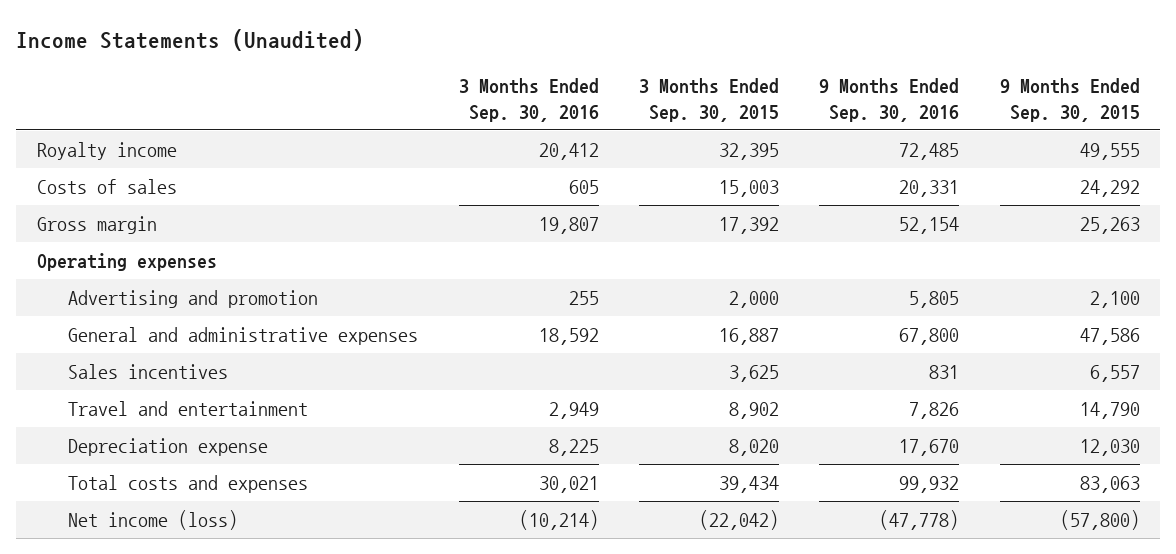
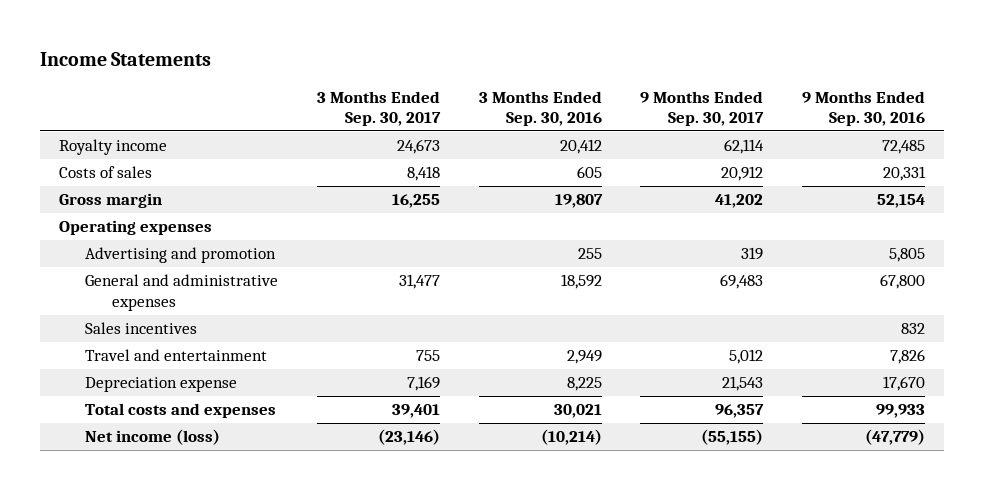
[16,29,365,52] Income Statements (Unaudited) -> [39,52,211,67] Income Statements
[638,77,779,122] 3 Months Ended Sep. 30, 2015 -> none
[999,77,1140,122] 9 Months Ended Sep. 30, 2015 -> none
none -> [317,90,442,127] 3 Months Ended Sep. 30, 2017
none -> [640,90,765,127] 9 Months Ended Sep. 30, 2017
[929,364,960,379] 831 -> [901,323,926,335] 832
[899,475,960,493] 99,932 -> [876,404,926,419] 99,933
[879,509,960,530] (47,778) -> [865,429,926,446] (47,779)

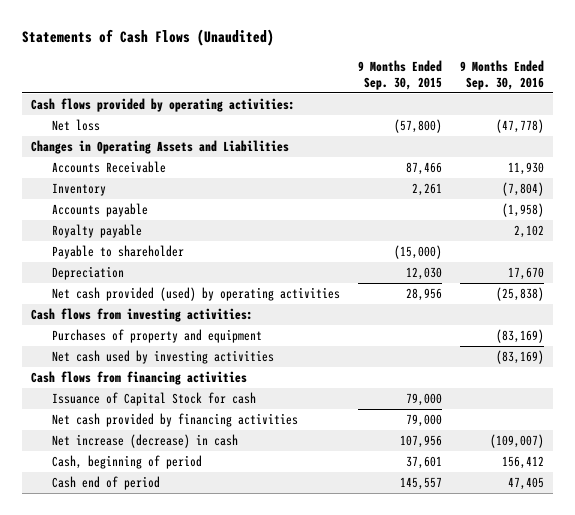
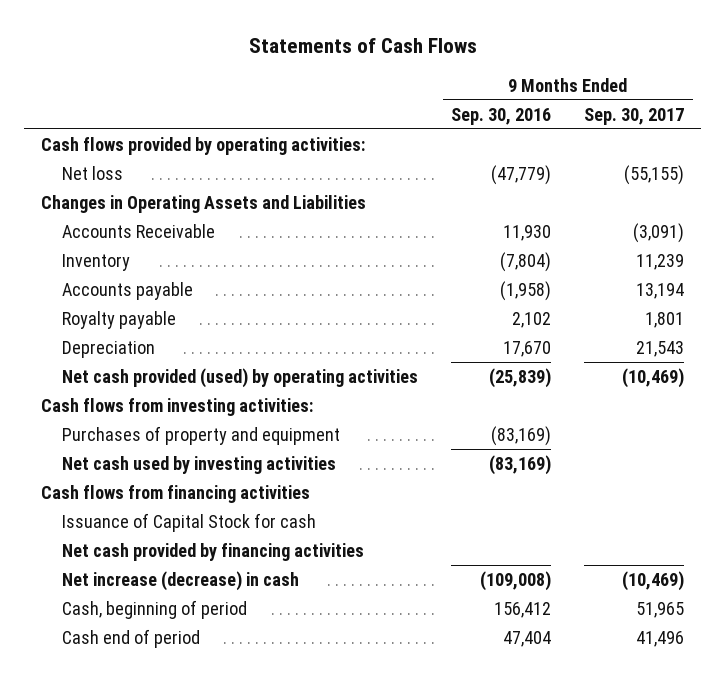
[22,29,275,47] Statements of Cash Flows (Unaudited) -> [248,37,477,53] Statements of Cash Flows
[357,59,442,90] 9 Months Ended Sep. 30, 2015 -> none
none -> [584,107,685,125] Sep. 30, 2017
[495,119,544,134] (47,778) -> [491,164,552,185] (47,779)
[51,245,184,260] Payable to shareholder -> none
[495,287,544,302] (25,838) -> [489,367,552,388] (25,839)
[489,434,544,449] (109,007) -> [480,570,552,591] (109,008)
[507,477,544,491] 47,405 -> [503,630,552,647] 47,404

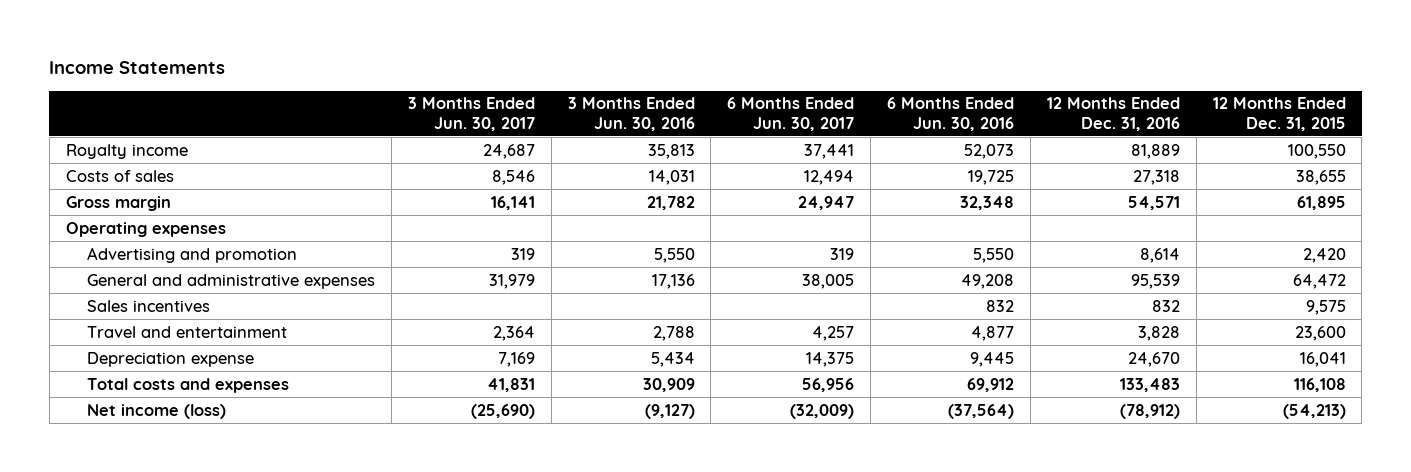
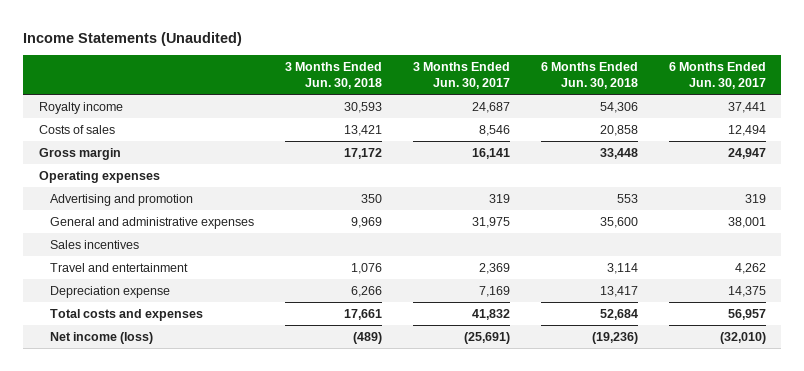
[49,61,226,75] Income Statements -> [23,31,243,46] Income Statements (Unaudited)
[567,97,695,131] 3 Months Ended Jun. 30, 2016 -> none
[887,97,1015,131] 6 Months Ended Jun. 30, 2016 -> none
[1046,97,1180,131] 12 Months Ended Dec. 31, 2016 -> none
[1212,97,1346,131] 12 Months Ended Dec. 31, 2015 -> none
none -> [284,62,382,89] 3 Months Ended Jun. 30, 2018
none -> [540,62,638,89] 6 Months Ended Jun. 30, 2018
[488,273,535,289] 31,979 -> [471,216,510,228] 31,975
[802,273,855,289] 38,005 -> [727,216,766,228] 38,001
[492,325,535,341] 2,364 -> [478,262,510,274] 2,369
[812,325,855,341] 4,257 -> [734,262,766,274] 4,262
[486,377,535,392] 41,831 -> [471,308,510,320] 41,832
[802,377,855,392] 56,956 -> [727,308,766,320] 56,957
[470,403,535,419] (25,690) -> [463,331,510,344] (25,691)
[790,403,855,419] (32,009) -> [719,331,766,344] (32,010)

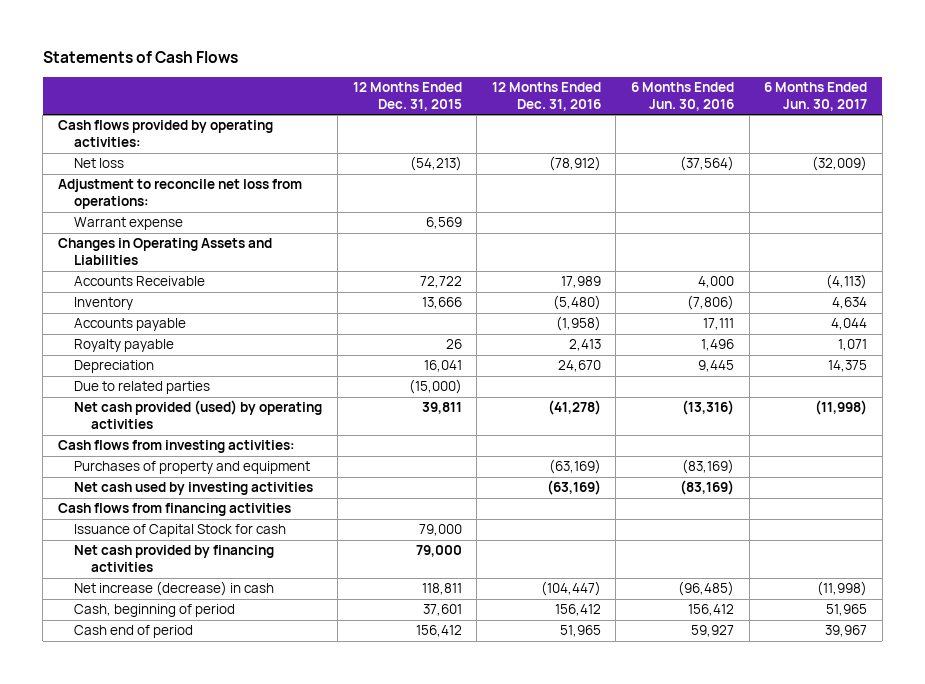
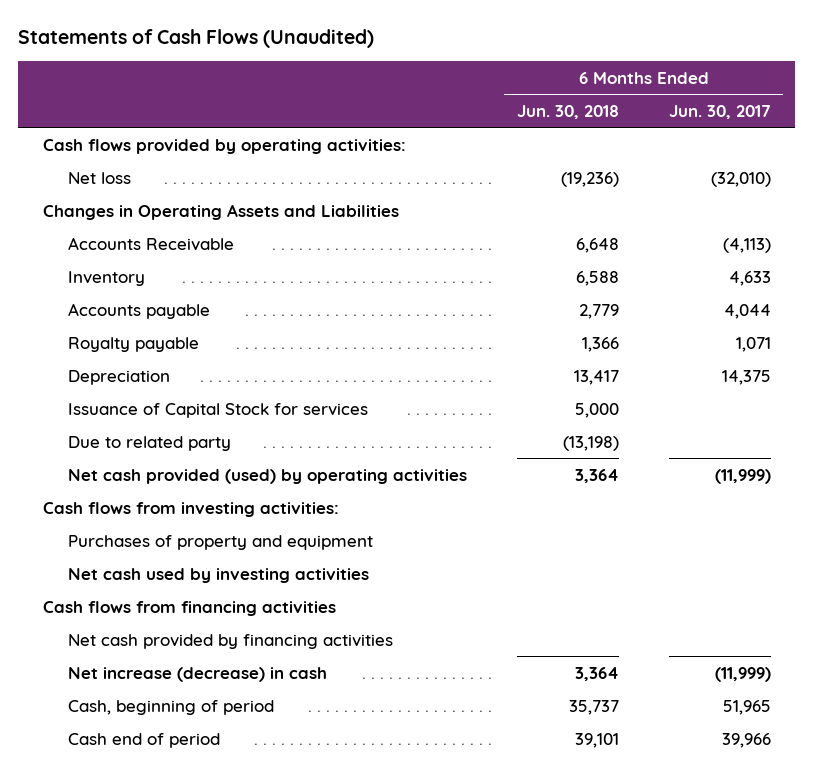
[42,51,238,64] Statements of Cash Flows -> [17,29,374,49] Statements of Cash Flows (Unaudited)
[352,82,462,111] 12 Months Ended Dec. 31, 2015 -> none
[491,82,601,111] 12 Months Ended Dec. 31, 2016 -> none
[631,82,735,111] 6 Months Ended Jun. 30, 2016 -> none
none -> [516,104,619,119] Jun. 30, 2018
[57,179,302,210] Adjustment to reconcile net loss from operations: -> none
[74,217,184,231] Warrant expense -> none
[812,156,868,172] (32,009) -> [710,171,771,187] (32,010)
[832,297,868,310] 4,634 -> [728,270,771,286] 4,633
none -> [67,402,368,418] Issuance of Capital Stock for services
[74,381,211,395] Due to related parties -> [67,435,231,451] Due to related party
[815,400,868,416] (11,998) -> [714,468,771,484] (11,999)
[74,524,287,538] Issuance of Capital Stock for cash -> none
[817,581,868,597] (11,998) -> [714,666,771,682] (11,999)
[825,625,868,638] 39,967 -> [721,732,771,748] 39,966

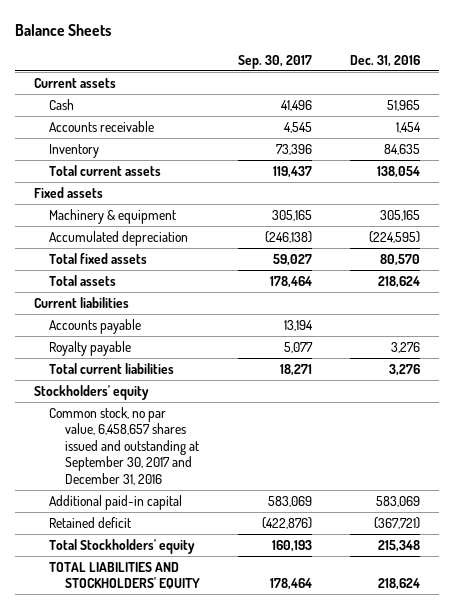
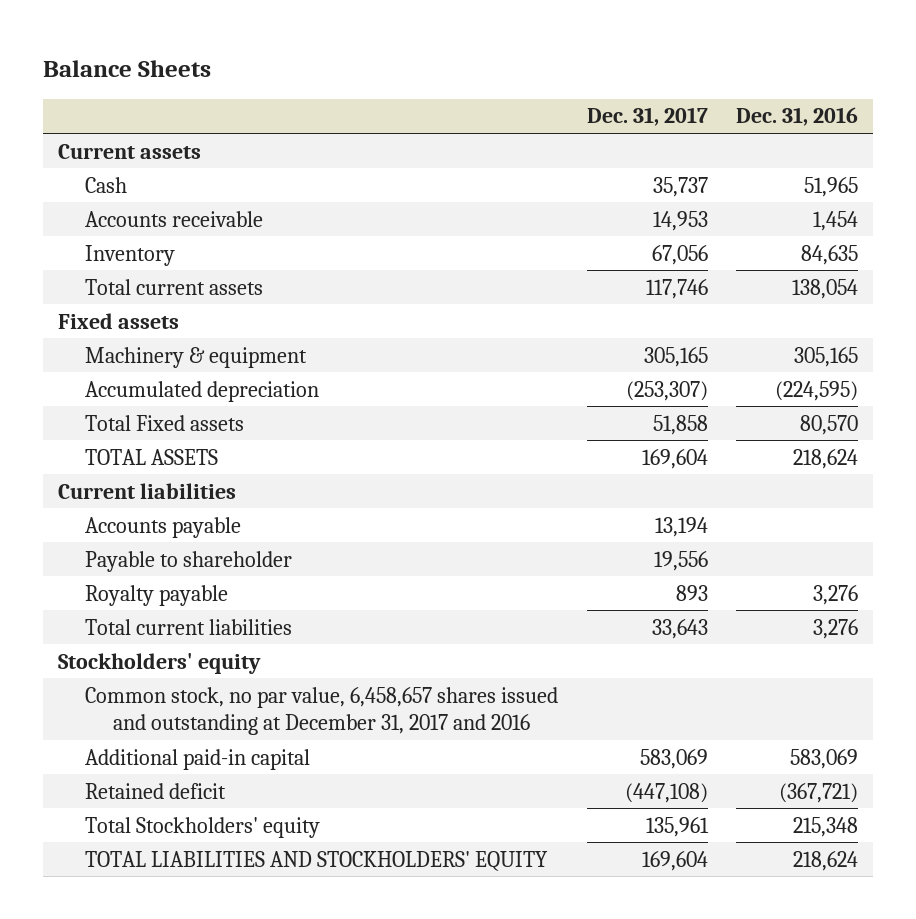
[237,55,312,70] Sep. 30, 2017 -> none
none -> [586,107,708,127] Dec. 31, 2017
[49,252,148,264] Total fixed assets -> [85,414,245,431] Total Fixed assets
[49,274,117,286] Total assets -> [85,448,219,465] TOTAL ASSETS
none -> [85,550,293,572] Payable to shareholder
[49,406,199,485] Common stock, no par value, 6,458,657 shares issued and outstanding at September 30, 2017 and December 31, 2016 -> [85,686,559,736] Common stock, no par value, 6,458,657 shares issued and outstanding at December 31, 2017 and 2016

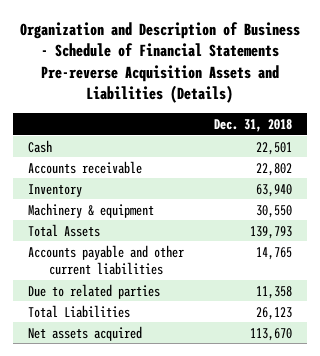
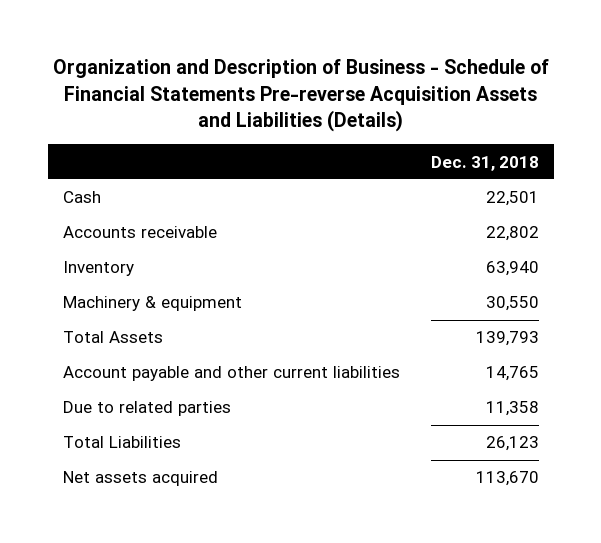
[28,244,185,275] Accounts payable and other current liabilities -> [62,366,400,382] Account payable and other current liabilities

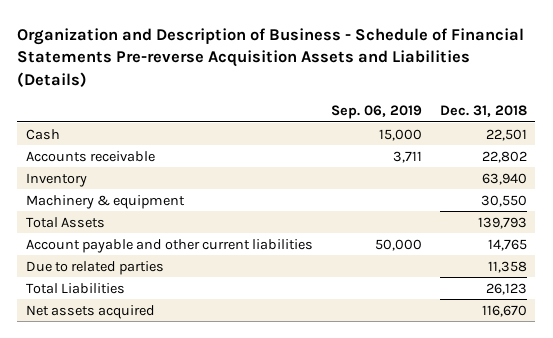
none -> [330,105,422,120] Sep. 06, 2019
[475,471,539,487] 113,670 -> [481,304,527,317] 116,670

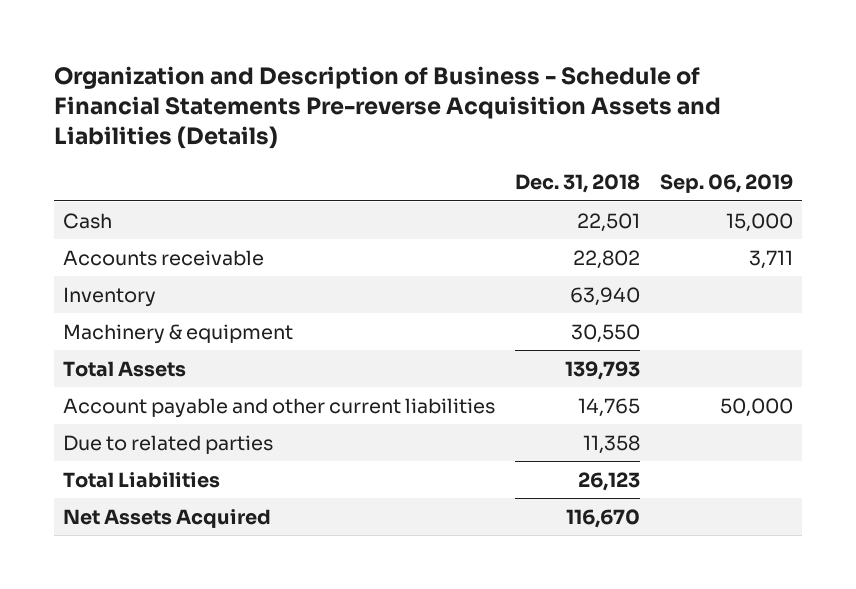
[26,304,156,319] Net assets acquired -> [63,508,272,528] Net Assets Acquired

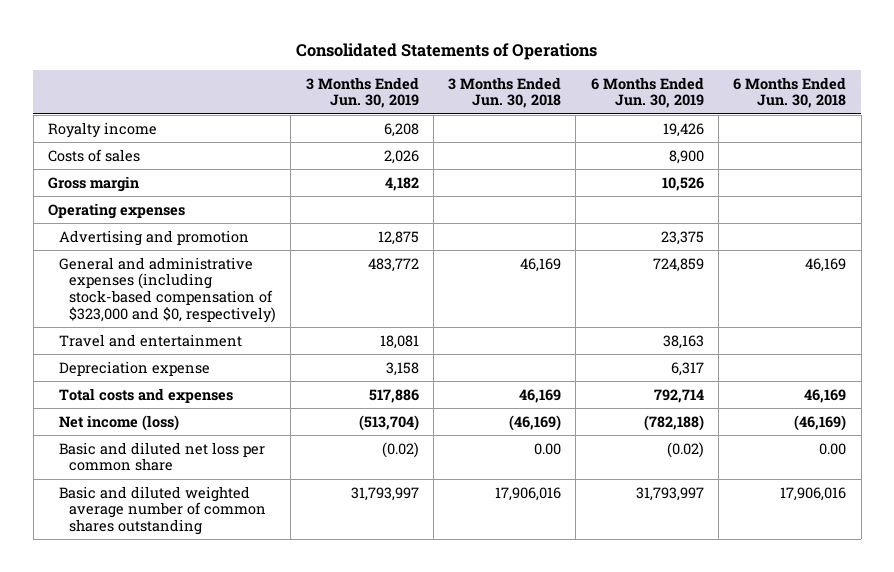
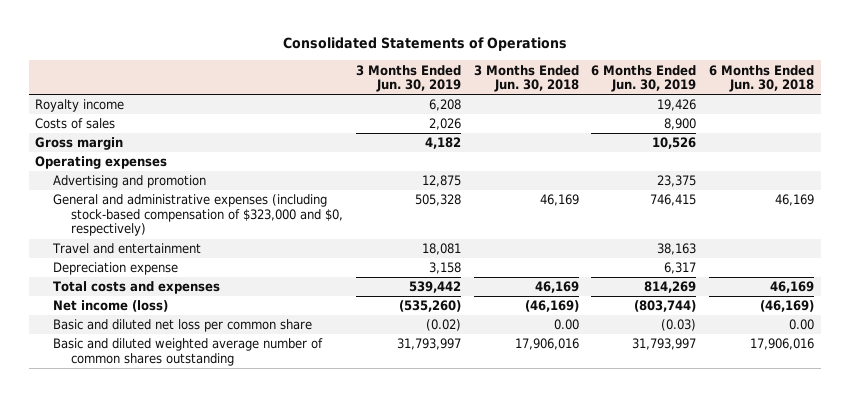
[367,257,419,272] 483,772 -> [414,194,461,207] 505,328
[652,257,704,272] 724,859 -> [650,194,697,207] 746,415
[368,388,419,403] 517,886 -> [408,281,461,294] 539,442
[653,388,704,403] 792,714 -> [644,281,697,294] 814,269
[358,414,419,431] (513,704) -> [398,300,461,313] (535,260)
[643,414,704,431] (782,188) -> [634,300,697,313] (803,744)
[666,441,704,458] (0.02) -> [661,319,697,332] (0.03)

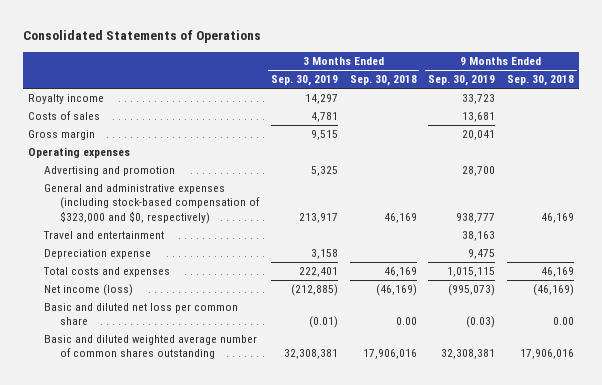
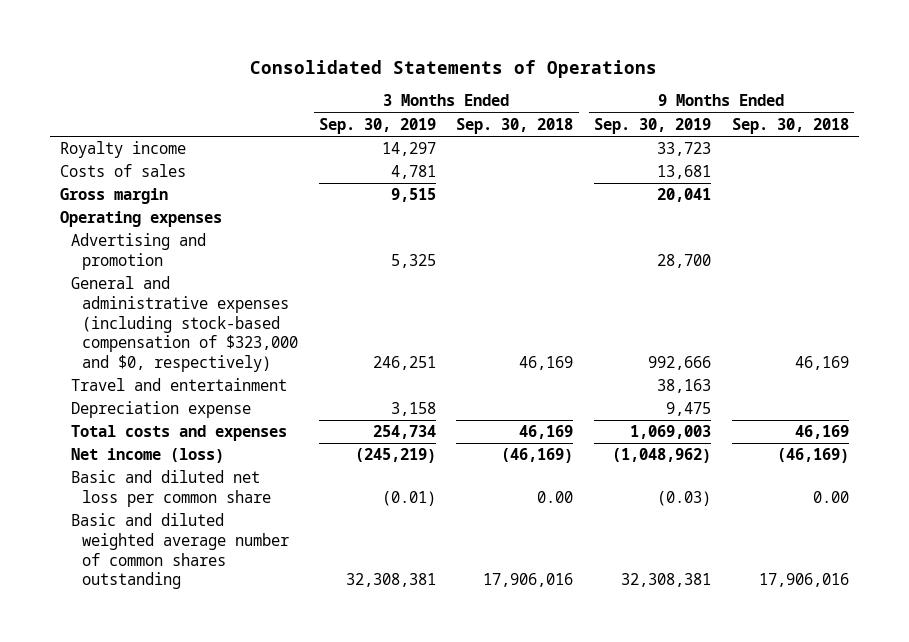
[298,212,338,223] 213,917 -> [372,356,436,371] 246,251
[456,212,496,223] 938,777 -> [648,356,712,371] 992,666
[298,267,338,278] 222,401 -> [372,425,436,440] 254,734
[447,267,496,278] 1,015,115 -> [630,425,712,440] 1,069,003
[290,284,338,297] (212,885) -> [354,448,436,464] (245,219)
[448,284,496,297] (995,073) -> [612,448,712,464] (1,048,962)

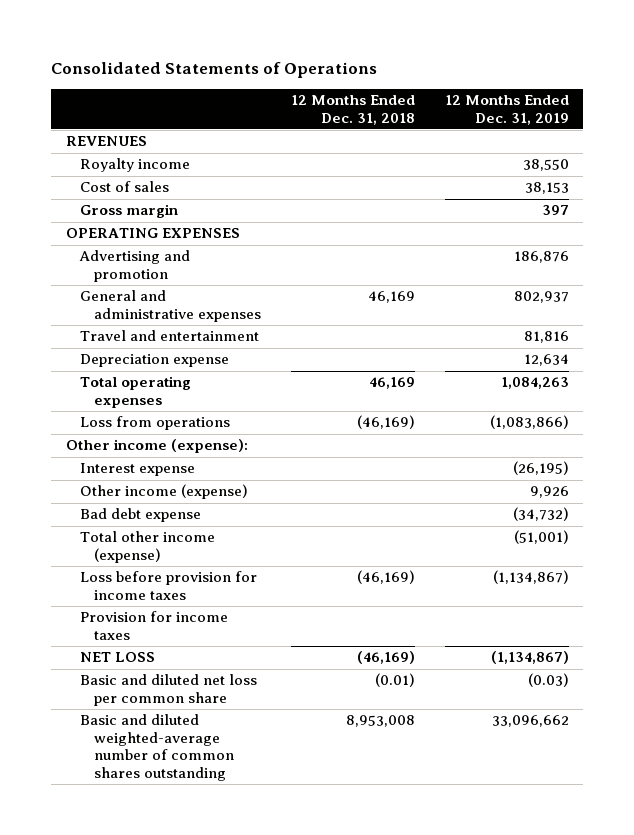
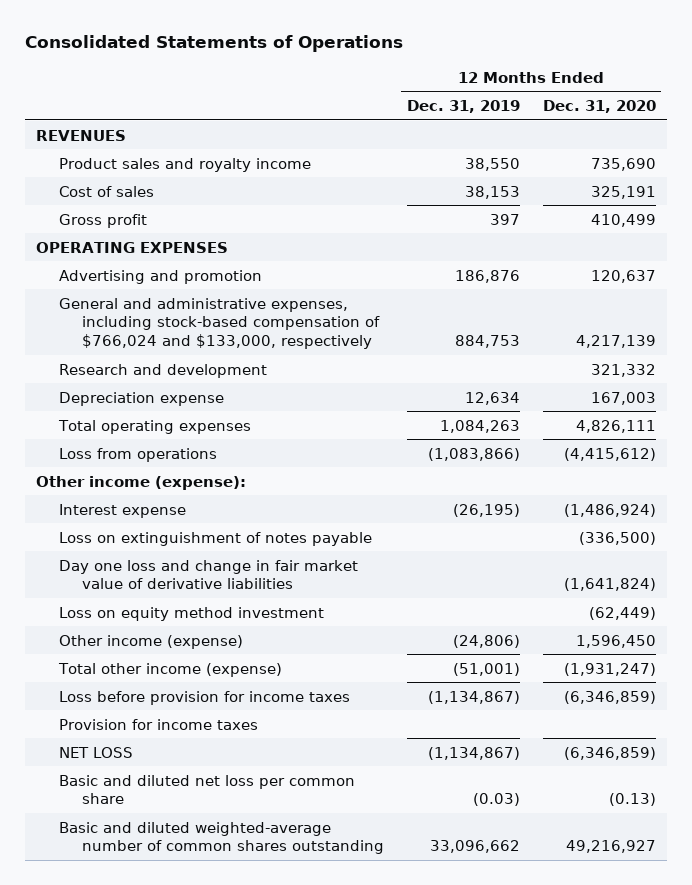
[290,95,415,125] 12 Months Ended Dec. 31, 2018 -> none
none -> [542,100,656,114] Dec. 31, 2020
[79,158,190,173] Royalty income -> [59,157,312,172] Product sales and royalty income
[79,204,178,219] Gross margin -> [59,213,148,228] Gross profit
[79,330,259,342] Travel and entertainment -> none
[79,290,262,322] General and administrative expenses -> [59,297,381,349] General and administrative expenses, including stock-based compensation of $766,024 and $133,000, respectively
[513,291,569,304] 802,937 -> [455,334,521,348] 884,753
none -> [59,363,268,378] Research and development
[79,508,201,523] Bad debt expense -> none
none -> [59,531,373,546] Loss on extinguishment of notes payable
none -> [59,559,359,590] Day one loss and change in fair market value of derivative liabilities
none -> [59,606,325,621] Loss on equity method investment
[529,486,569,499] 9,926 -> [453,634,521,648] (24,806)

